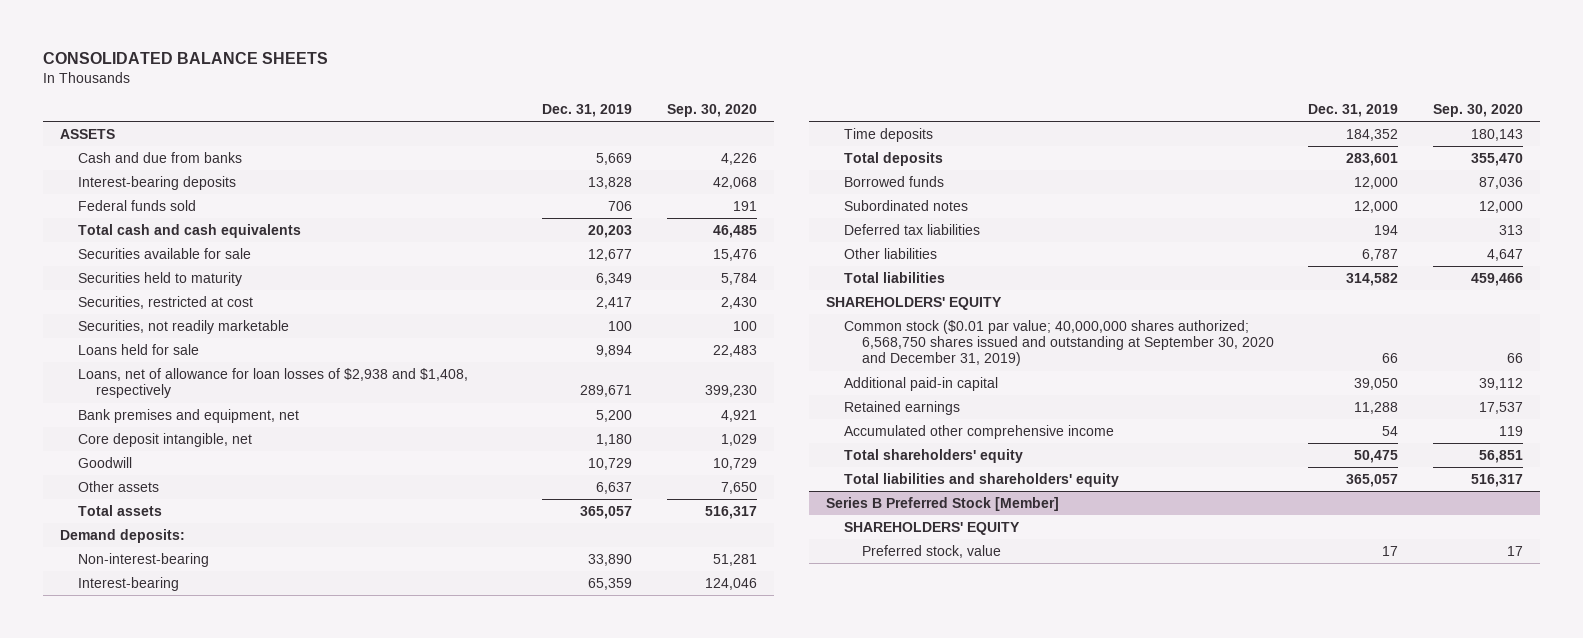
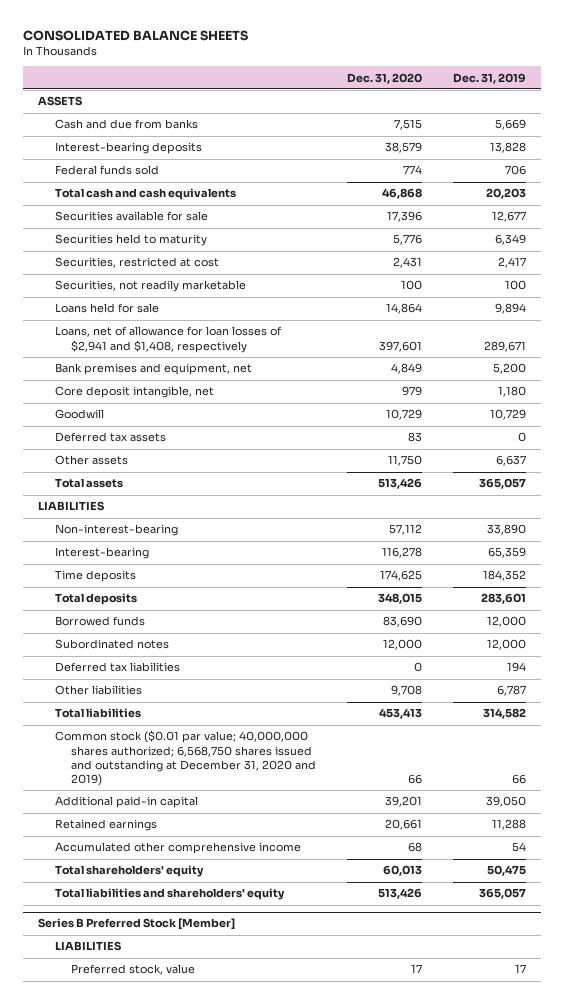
[666,103,757,117] Sep. 30, 2020 -> none
none -> [346,72,422,84] Dec. 31, 2020
[78,367,469,399] Loans, net of allowance for loan losses of $2,938 and $1,408, respectively -> [54,326,282,353] Loans, net of allowance for loan losses of $2,941 and $1,408, respectively
none -> [54,432,166,443] Deferred tax assets
[59,528,185,543] Demand deposits: -> none
none -> [38,501,105,512] LIABILITIES
[825,296,1002,310] SHAREHOLDERS' EQUITY -> none
[843,319,1274,367] Common stock ($0.01 par value; 40,000,000 shares authorized; 6,568,750 shares issued and outstanding at September 30, 2020 and December 31, 2019) -> [54,730,316,786] Common stock ($0.01 par value; 40,000,000 shares authorized; 6,568,750 shares issued and outstanding at December 31, 2020 and 2019)
[843,521,1020,535] SHAREHOLDERS' EQUITY -> none
none -> [54,941,121,952] LIABILITIES

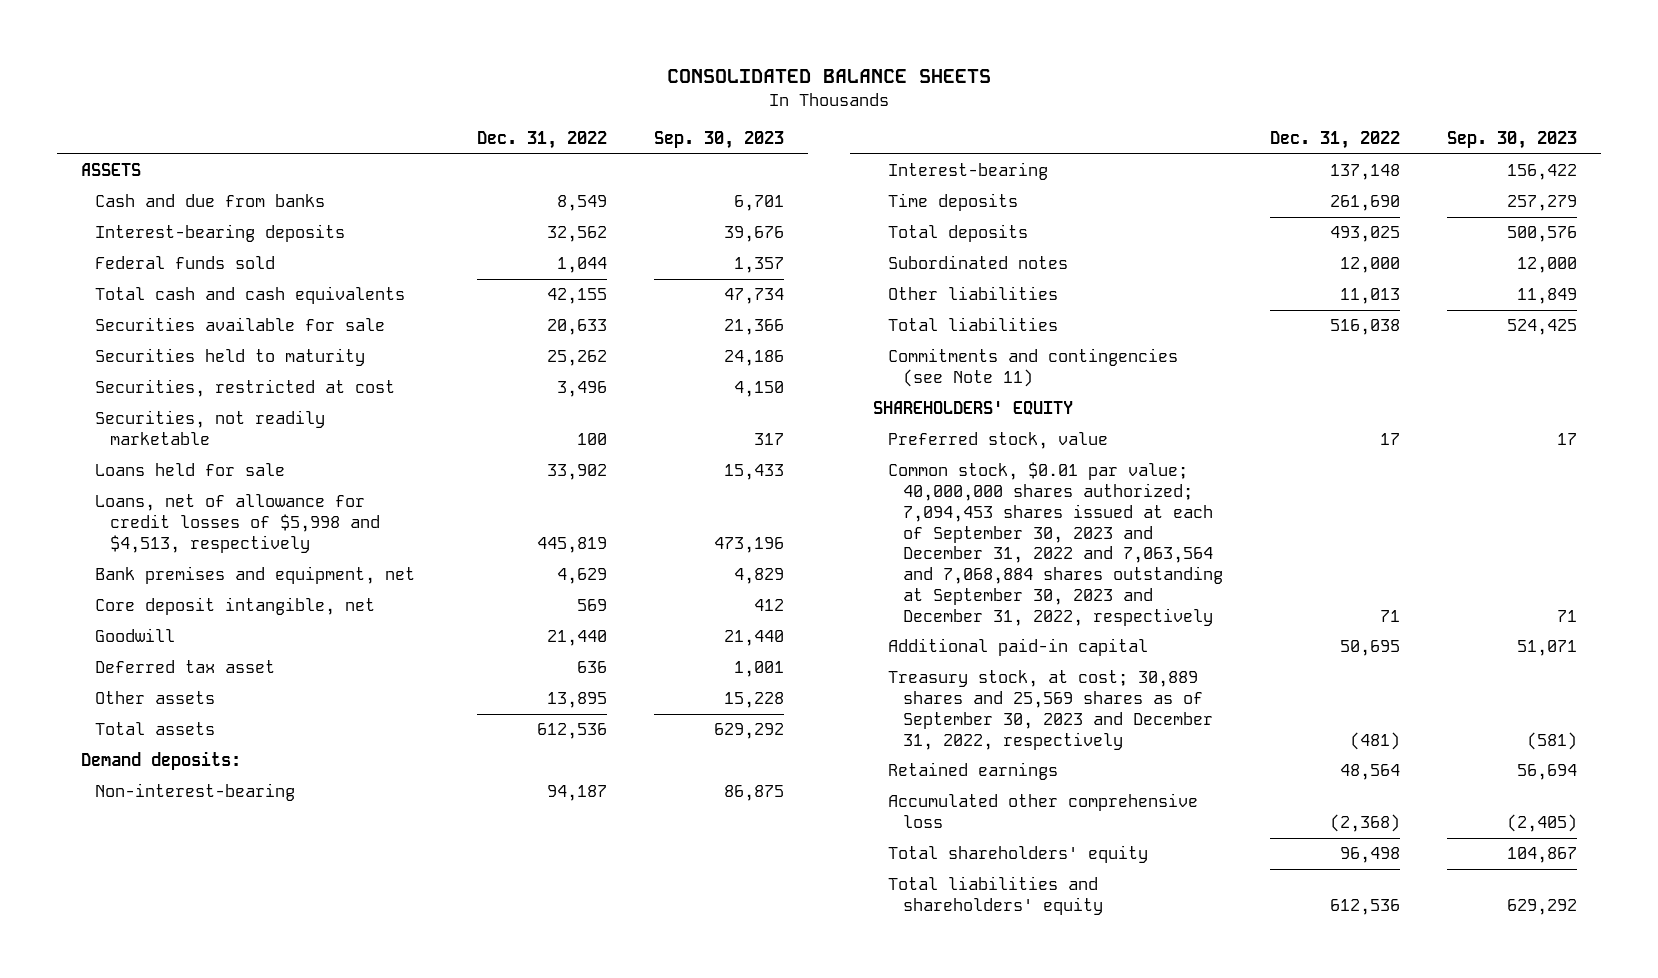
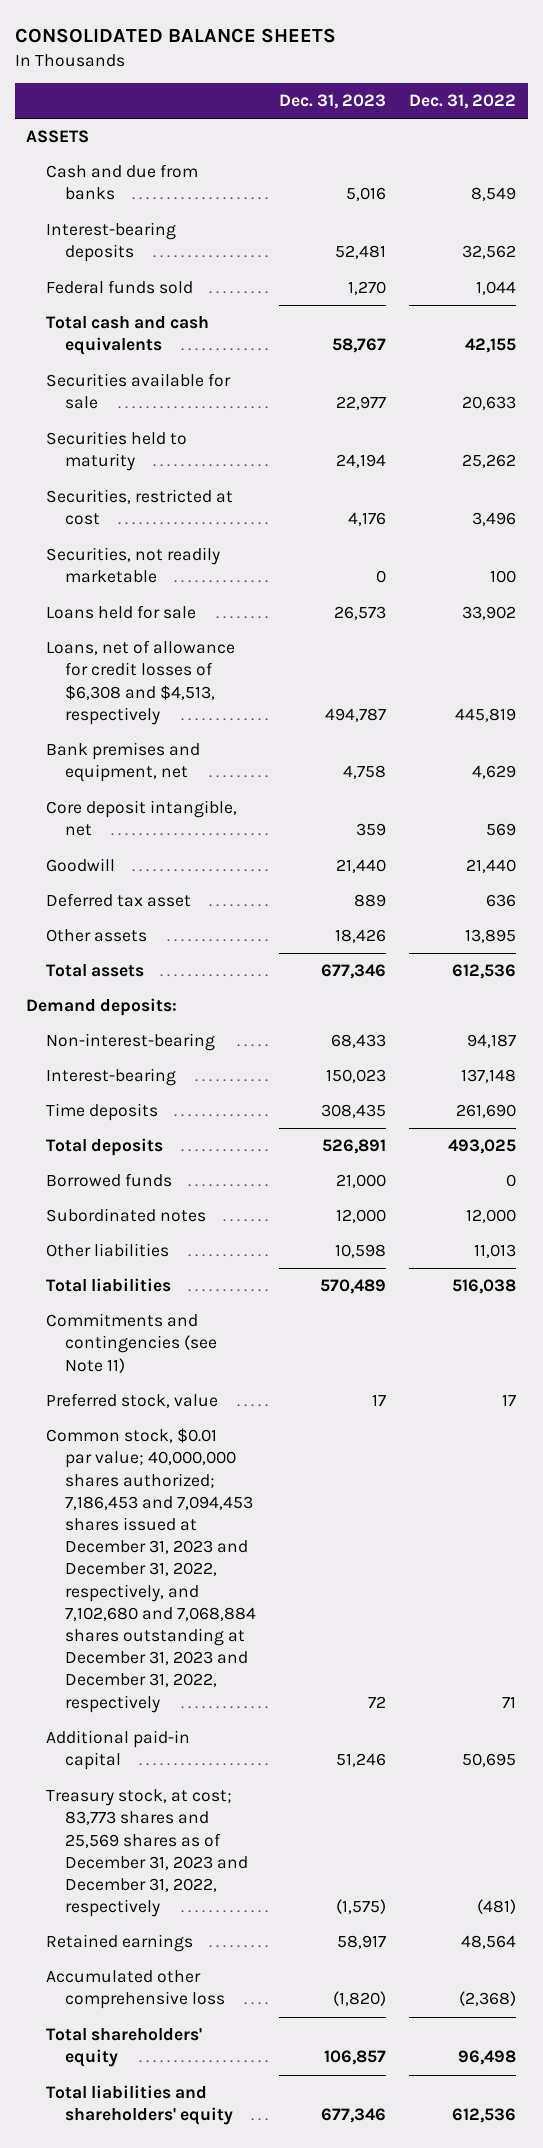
[654,131,785,150] Sep. 30, 2023 -> none
none -> [279,94,387,110] Dec. 31, 2023
[95,494,381,553] Loans, net of allowance for credit losses of $5,998 and $4,513, respectively -> [45,640,235,725] Loans, net of allowance for credit losses of $6,308 and $4,513, respectively
none -> [45,1173,172,1188] Borrowed funds
[873,401,1074,416] SHAREHOLDERS' EQUITY -> none
[888,462,1224,626] Common stock, $0.01 par value; 40,000,000 shares authorized; 7,094,453 shares issued at each of September 30, 2023 and December 31, 2022 and 7,063,564 and 7,068,884 shares outstanding at September 30, 2023 and December 31, 2022, respectively -> [45,1428,257,1713] Common stock, $0.01 par value; 40,000,000 shares authorized; 7,186,453 and 7,094,453 shares issued at December 31, 2023 and December 31, 2022, respectively, and 7,102,680 and 7,068,884 shares outstanding at December 31, 2023 and December 31, 2022, respectively
[888,670,1214,750] Treasury stock, at cost; 30,889 shares and 25,569 shares as of September 30, 2023 and December 31, 2022, respectively -> [45,1789,249,1918] Treasury stock, at cost; 83,773 shares and 25,569 shares as of December 31, 2023 and December 31, 2022, respectively

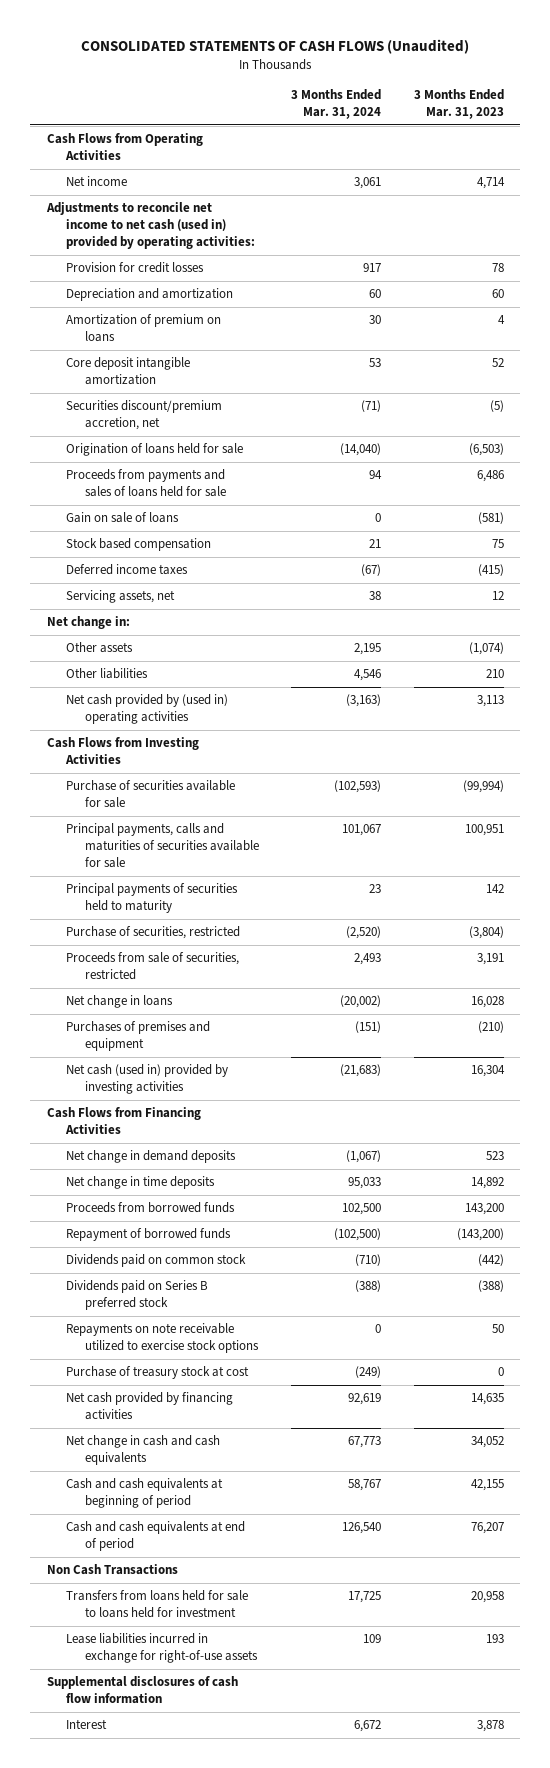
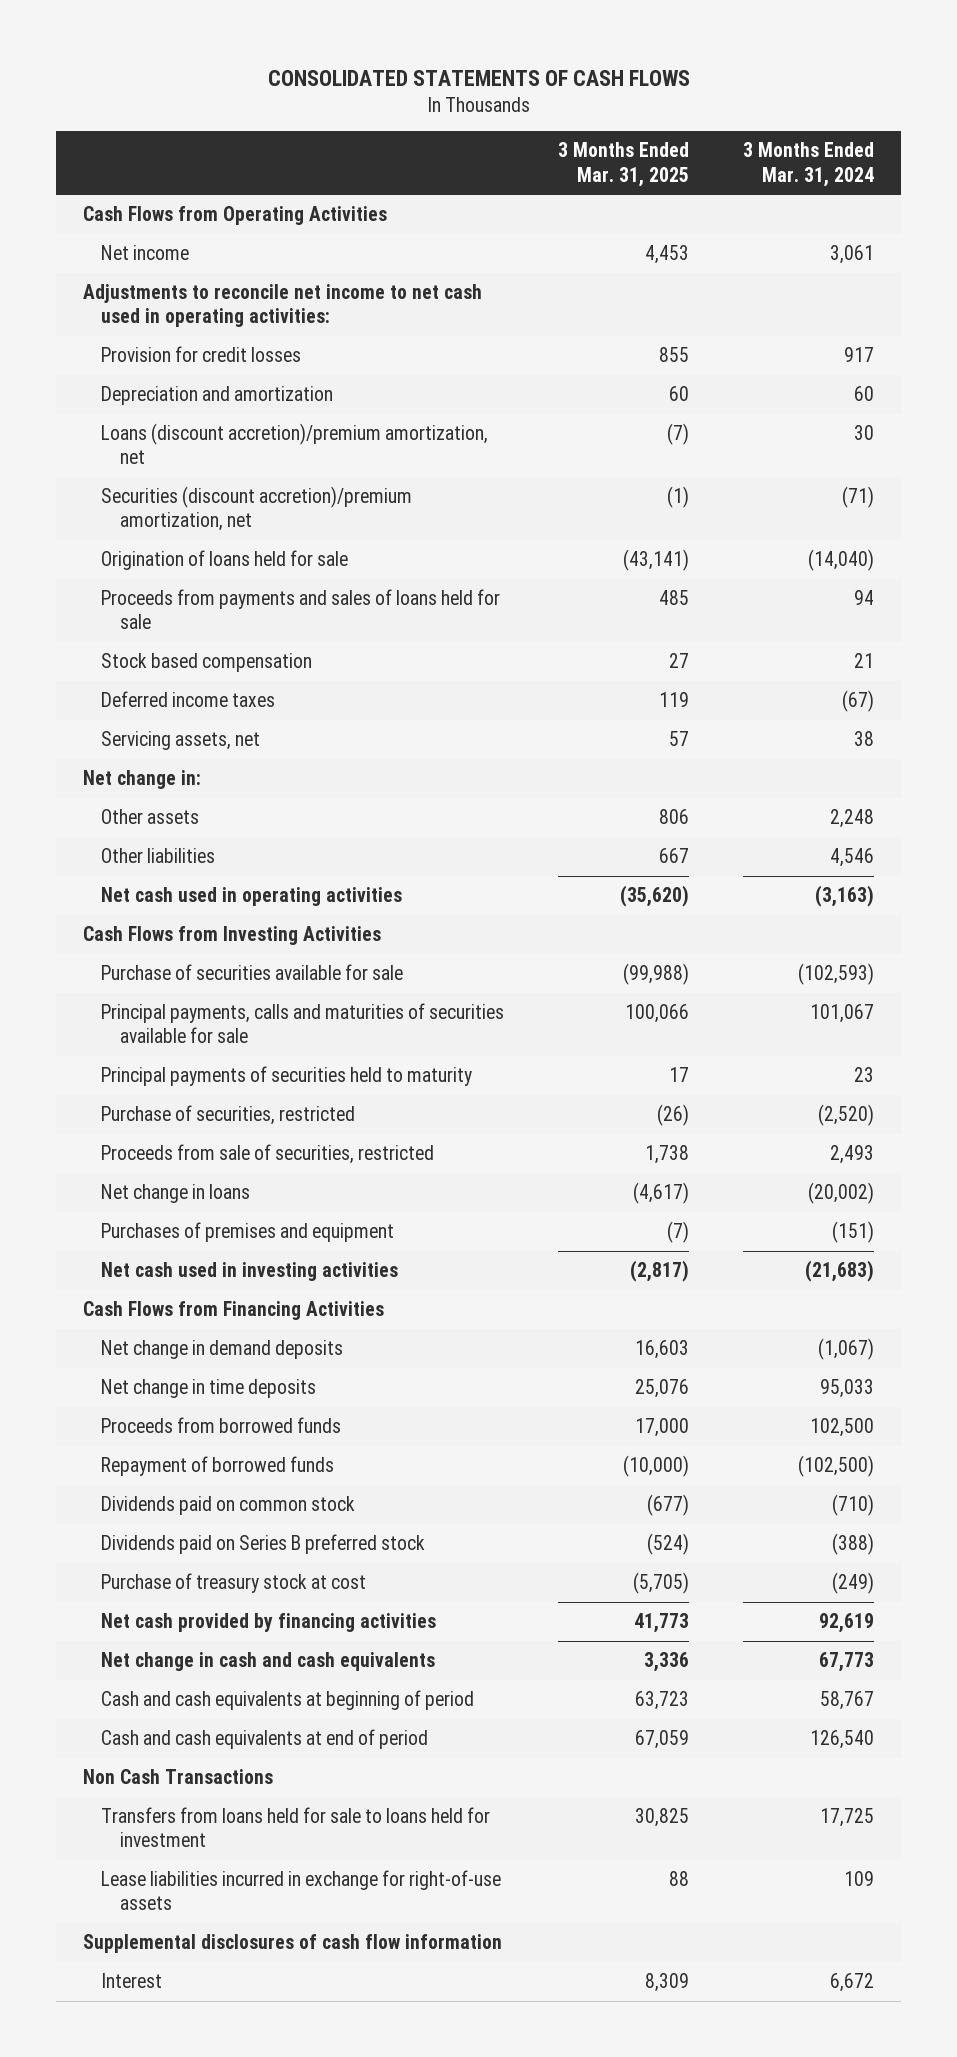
[81,38,470,54] CONSOLIDATED STATEMENTS OF CASH FLOWS (Unaudited) -> [267,69,690,86] CONSOLIDATED STATEMENTS OF CASH FLOWS
[413,89,504,119] 3 Months Ended Mar. 31, 2023 -> none
none -> [558,142,690,187] 3 Months Ended Mar. 31, 2025
[45,202,255,249] Adjustments to reconcile net income to net cash (used in) provided by operating activities: -> [83,284,483,328] Adjustments to reconcile net income to net cash used in operating activities:
[65,357,190,386] Core deposit intangible amortization -> none
[65,314,221,343] Amortization of premium on loans -> [101,423,489,465] Loans (discount accretion)/premium amortization, net
[65,400,222,431] Securities discount/premium accretion, net -> [101,486,413,532] Securities (discount accretion)/premium amortization, net
[65,512,179,524] Gain on sale of loans -> none
[354,643,382,656] 2,195 -> [830,809,875,829] 2,248
[65,694,228,725] Net cash provided by (used in) operating activities -> [101,887,403,907] Net cash used in operating activities
[65,1064,228,1095] Net cash (used in) provided by investing activities -> [101,1262,399,1282] Net cash used in investing activities
[65,1323,259,1354] Repayments on note receivable utilized to exercise stock options -> none

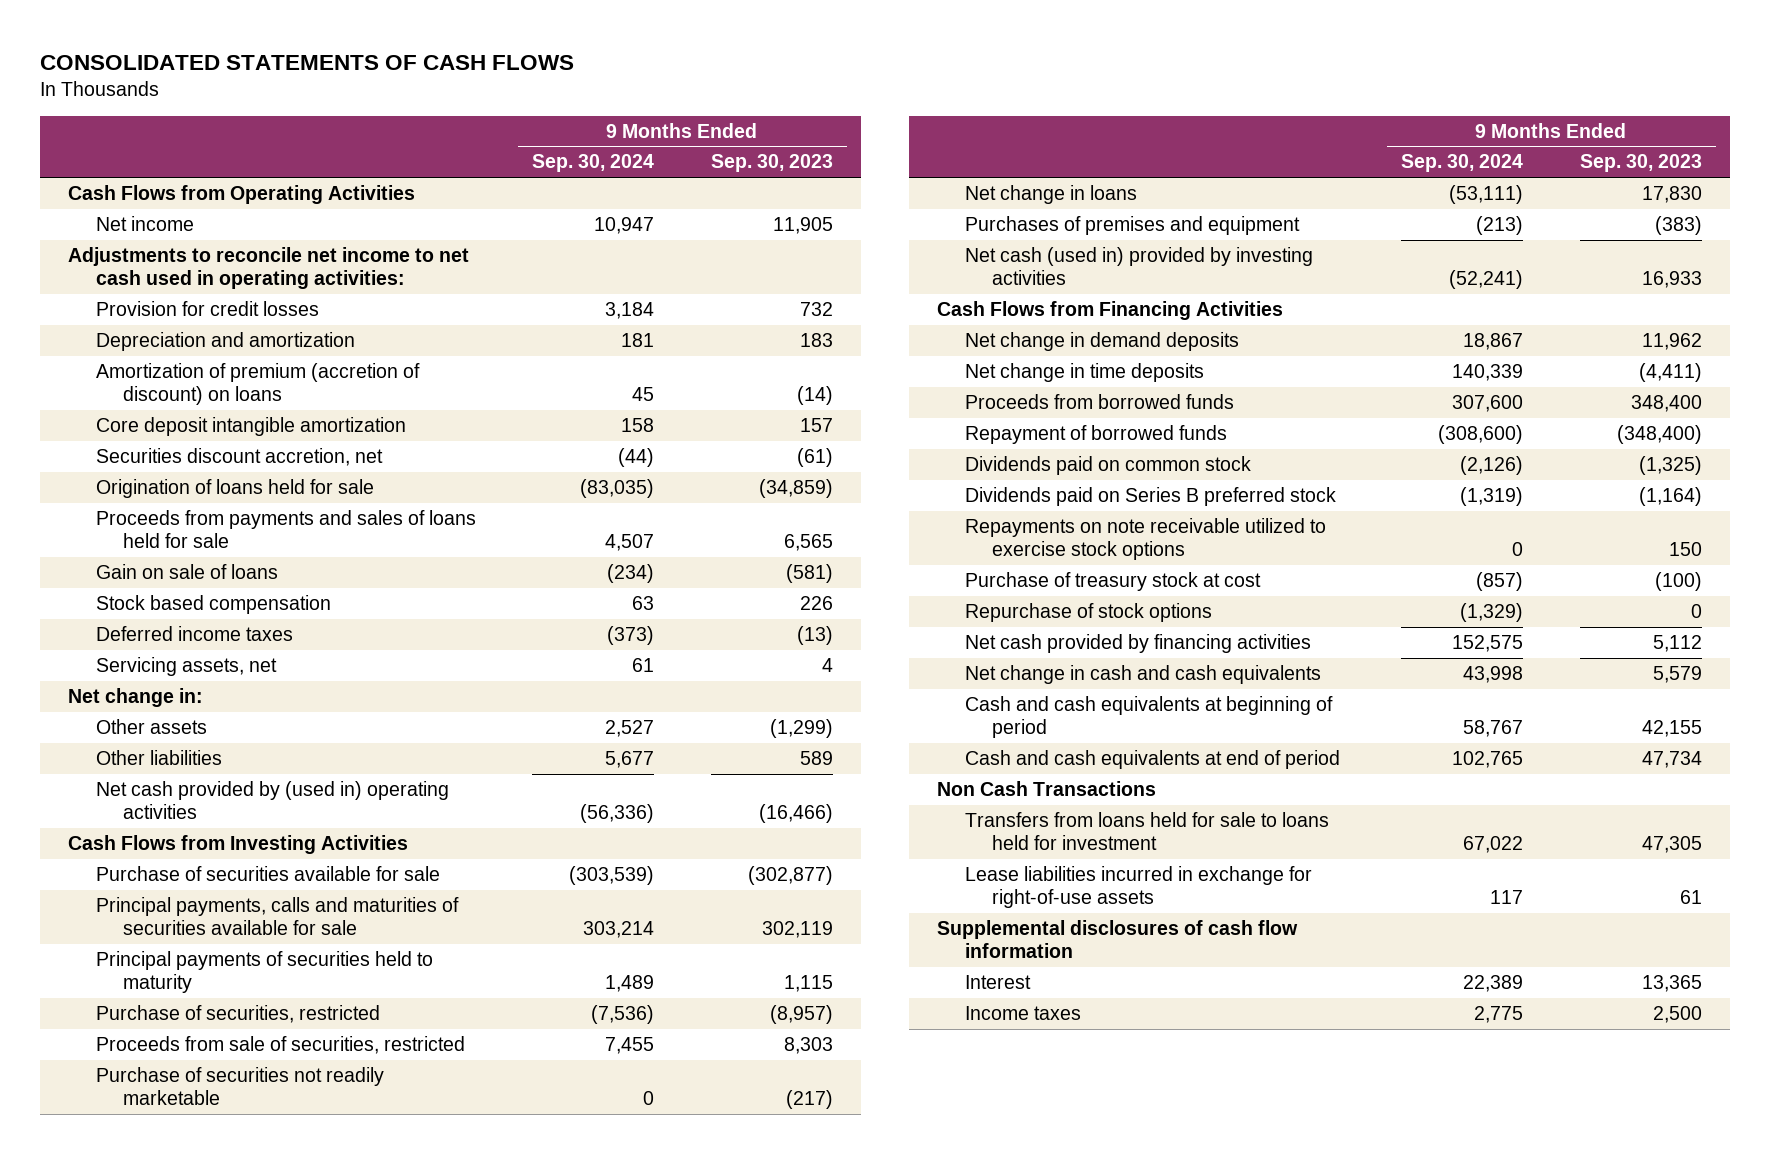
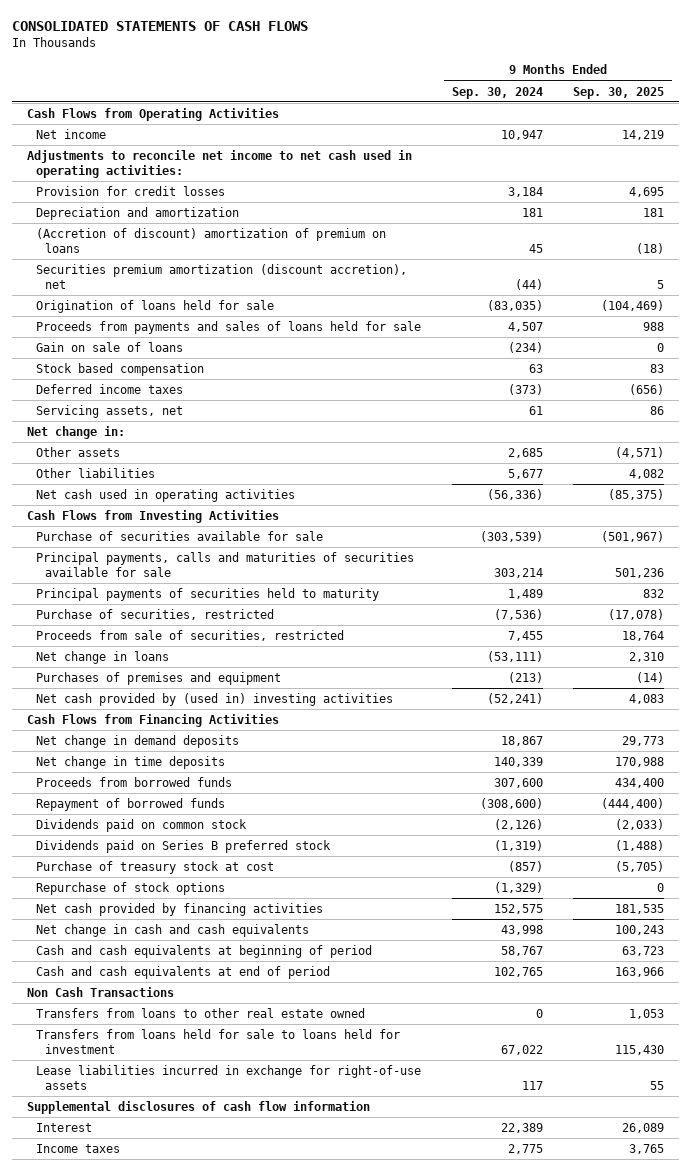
[710,154,833,173] Sep. 30, 2023 -> none
none -> [573,86,665,99] Sep. 30, 2025
[95,417,406,437] Core deposit intangible amortization -> none
[95,363,420,406] Amortization of premium (accretion of discount) on loans -> [36,228,387,253] (Accretion of discount) amortization of premium on loans
[95,448,383,467] Securities discount accretion, net -> [36,264,408,289] Securities premium amortization (discount accretion), net
[605,720,655,738] 2,527 -> [507,448,543,459] 2,685
[95,781,449,820] Net cash provided by (used in) operating activities -> [36,489,296,503] Net cash used in operating activities
[95,1067,384,1106] Purchase of securities not readily marketable -> none
[964,247,1313,286] Net cash (used in) provided by investing activities -> [36,693,394,707] Net cash provided by (used in) investing activities
[964,518,1326,561] Repayments on note receivable utilized to exercise stock options -> none
none -> [36,1008,366,1019] Transfers from loans to other real estate owned

